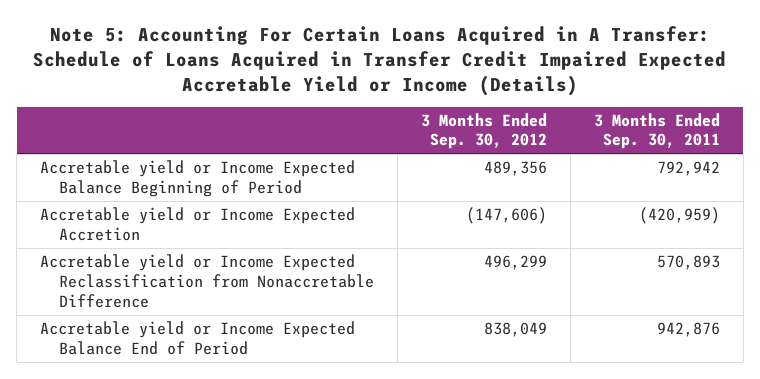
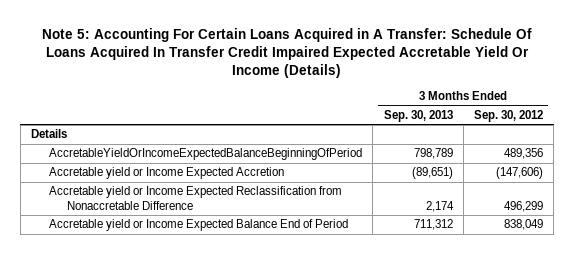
[33,26,727,96] Note 5: Accounting For Certain Loans Acquired in A Transfer: Schedule of Loans Acquired in Transfer Credit Impaired Expected Accretable Yield or Income (Details) -> [42,27,533,78] Note 5: Accounting For Certain Loans Acquired in A Transfer: Schedule Of Loans Acquired In Transfer Credit Impaired Expected Accretable Yield Or Income (Details)
[593,112,720,150] 3 Months Ended Sep. 30, 2011 -> none
none -> [383,109,453,122] Sep. 30, 2013
none -> [31,129,68,139] Details
[40,160,356,197] Accretable yield or Income Expected Balance Beginning of Period -> [48,148,362,161] AccretableYieldOrIncomeExpectedBalanceBeginningOfPeriod

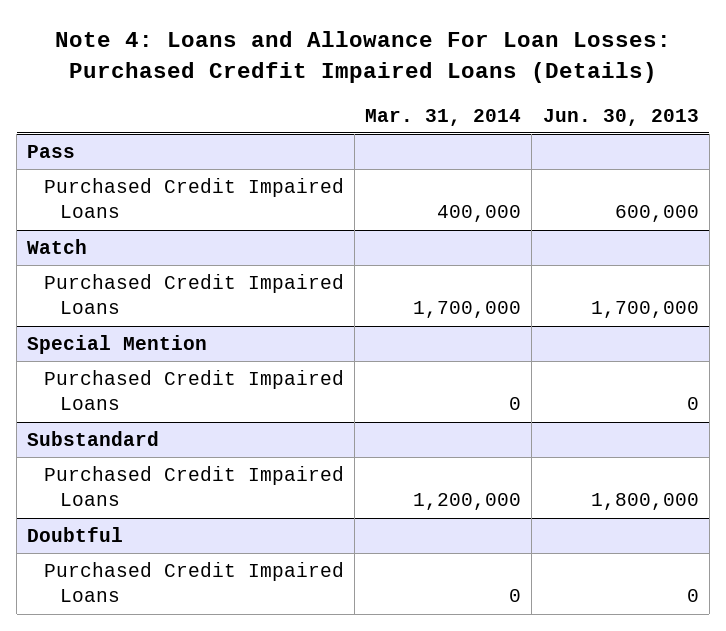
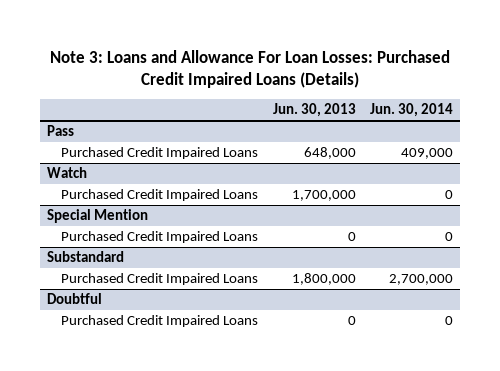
[54,31,671,83] Note 4: Loans and Allowance For Loan Losses: Purchased Credfit Impaired Loans (Details) -> [50,49,451,88] Note 3: Loans and Allowance For Loan Losses: Purchased Credit Impaired Loans (Details)
[365,108,522,126] Mar. 31, 2014 -> none
none -> [369,103,453,118] Jun. 30, 2014
[614,205,699,223] 600,000 -> [303,147,356,160] 648,000

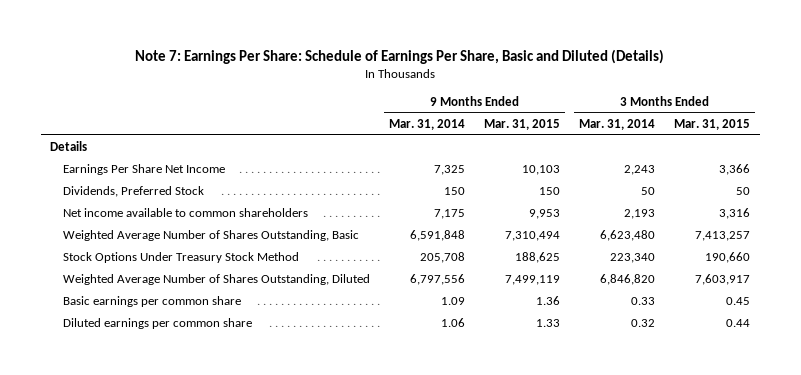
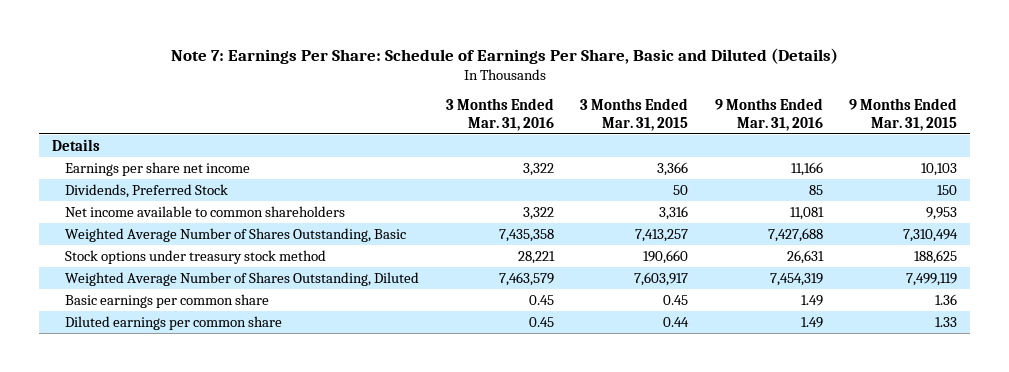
[389,118,466,130] Mar. 31, 2014 -> none
[579,118,656,130] Mar. 31, 2014 -> none
none -> [445,98,554,131] 3 Months Ended Mar. 31, 2016
none -> [714,98,823,131] 9 Months Ended Mar. 31, 2016
[63,164,226,176] Earnings Per Share Net Income -> [65,161,251,176] Earnings per share net income
[63,252,300,264] Stock Options Under Treasury Stock Method -> [65,249,327,264] Stock options under treasury stock method

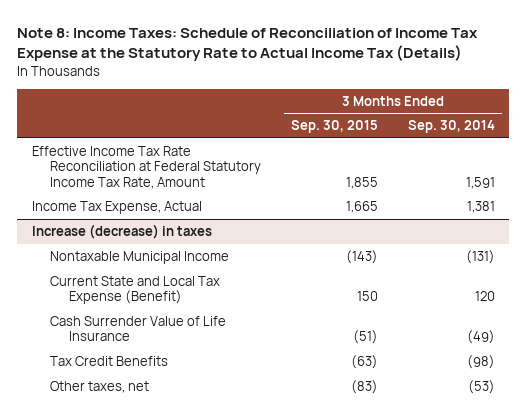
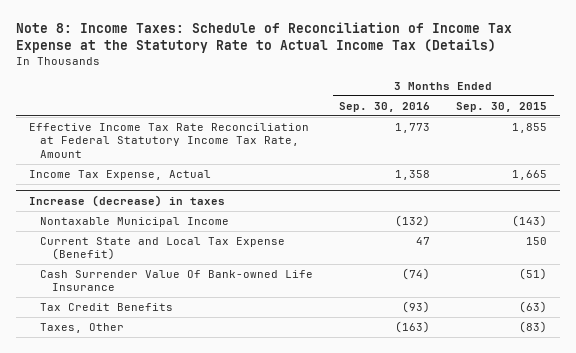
[407,120,495,134] Sep. 30, 2014 -> none
none -> [339,101,431,112] Sep. 30, 2016
[50,316,227,342] Cash Surrender Value of Life Insurance -> [40,270,314,292] Cash Surrender Value Of Bank-owned Life Insurance
[50,381,150,394] Other taxes, net -> [40,323,125,334] Taxes, Other

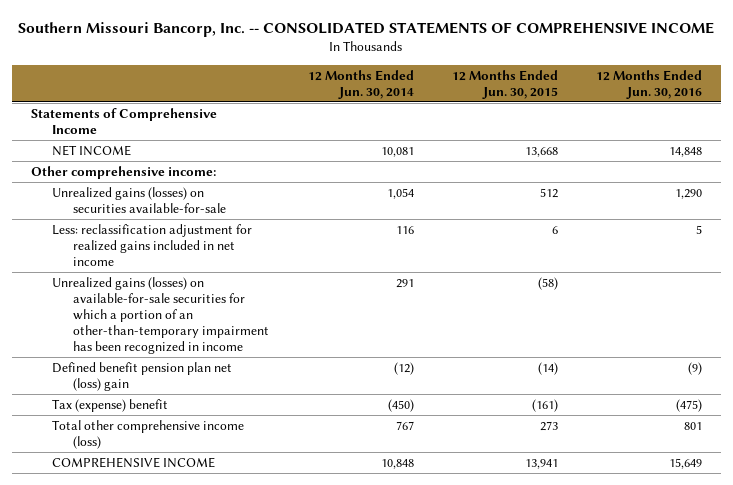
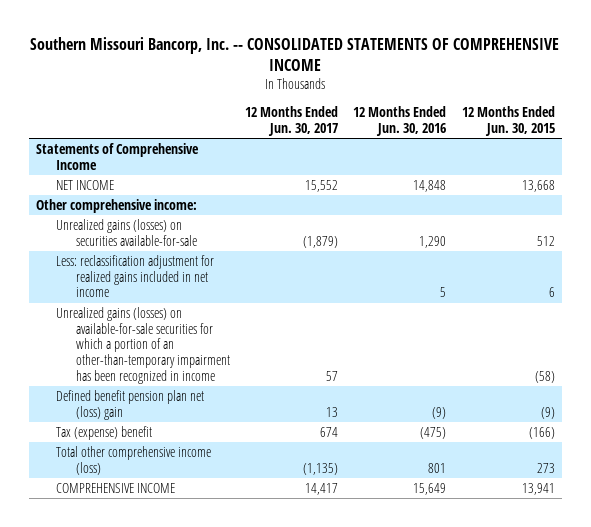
[307,69,414,99] 12 Months Ended Jun. 30, 2014 -> none
none -> [245,106,339,136] 12 Months Ended Jun. 30, 2017
[537,362,558,376] (14) -> [540,406,555,419] (9)
[531,399,558,413] (161) -> [528,426,555,439] (166)

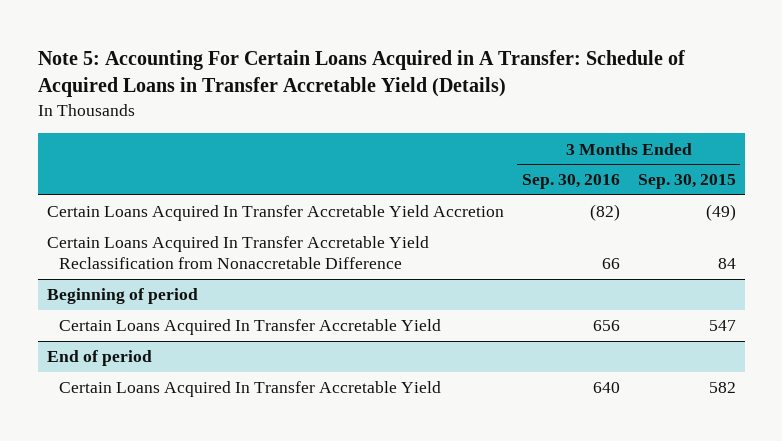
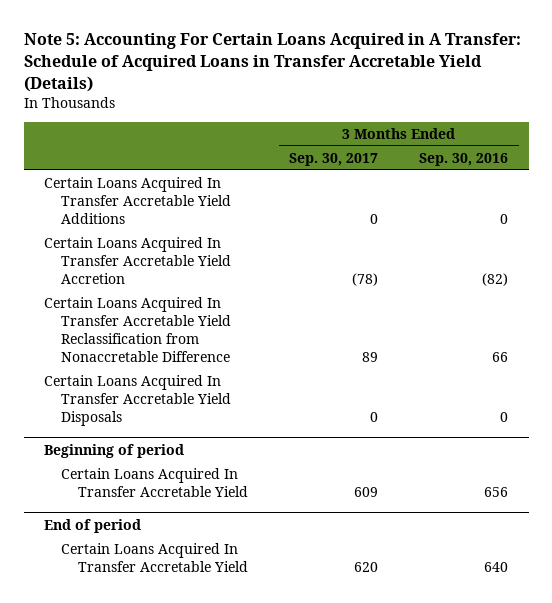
[637,174,736,190] Sep. 30, 2015 -> none
none -> [289,152,379,166] Sep. 30, 2017
none -> [44,177,232,224] Certain Loans Acquired In Transfer Accretable Yield Additions
none -> [44,375,232,426] Certain Loans Acquired In Transfer Accretable Yield Disposals

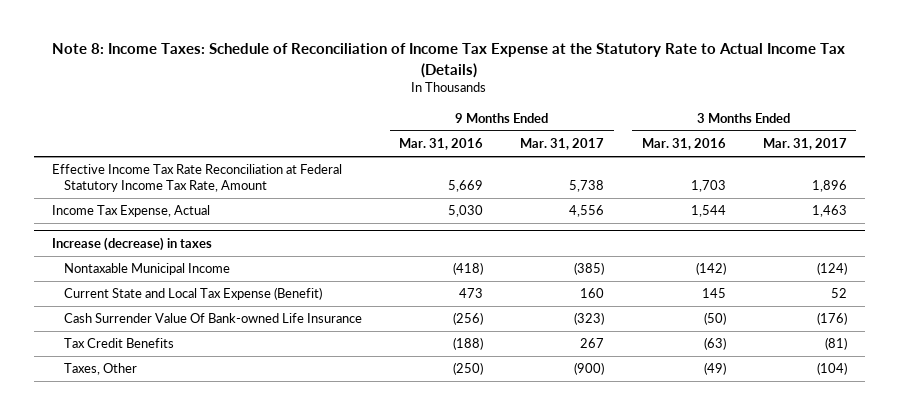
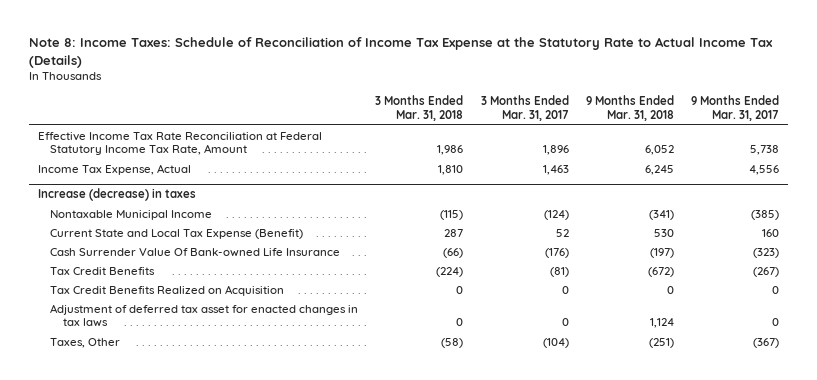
[399,138,484,151] Mar. 31, 2016 -> none
[641,138,726,151] Mar. 31, 2016 -> none
none -> [375,95,464,122] 3 Months Ended Mar. 31, 2018
none -> [586,95,675,122] 9 Months Ended Mar. 31, 2018
[580,338,605,349] 267 -> [753,266,780,277] (267)
none -> [50,284,285,296] Tax Credit Benefits Realized on Acquisition
none -> [50,303,359,328] Adjustment of deferred tax asset for enacted changes in tax laws
[574,362,605,376] (900) -> [753,337,780,348] (367)

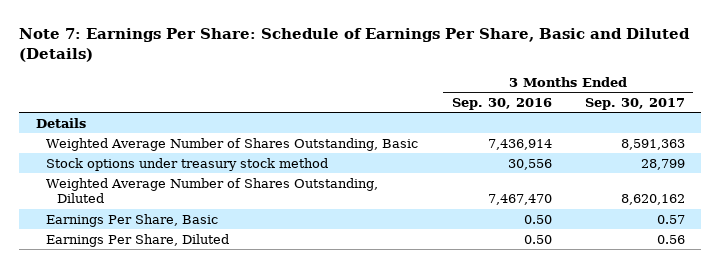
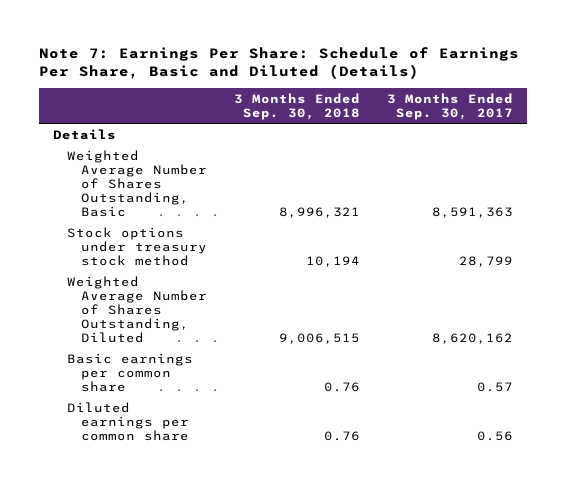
[451,97,552,110] Sep. 30, 2016 -> none
none -> [234,92,361,120] 3 Months Ended Sep. 30, 2018
[46,213,219,227] Earnings Per Share, Basic -> [66,352,193,392] Basic earnings per common share
[46,233,230,247] Earnings Per Share, Diluted -> [66,401,189,441] Diluted earnings per common share

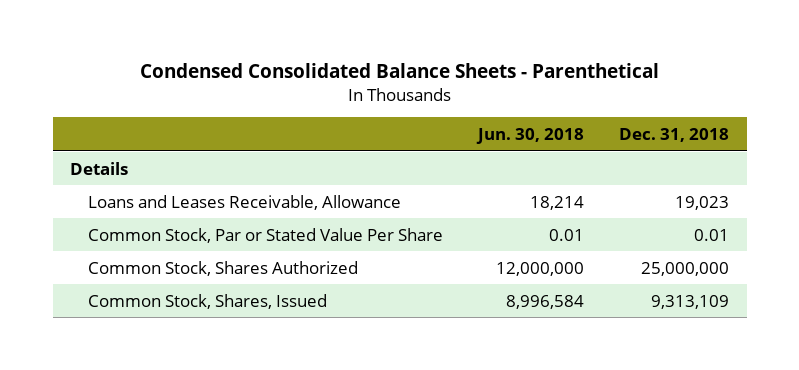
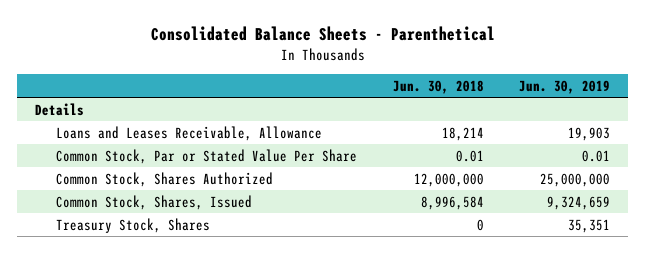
[139,63,659,79] Condensed Consolidated Balance Sheets - Parenthetical -> [150,25,495,41] Consolidated Balance Sheets - Parenthetical
[619,127,730,142] Dec. 31, 2018 -> none
none -> [519,79,611,94] Jun. 30, 2019
none -> [56,217,211,233] Treasury Stock, Shares

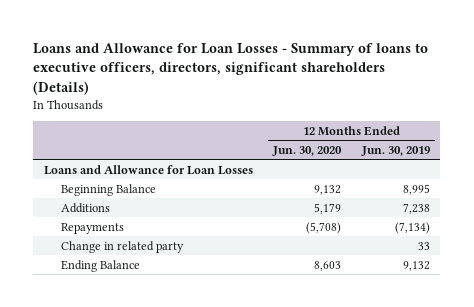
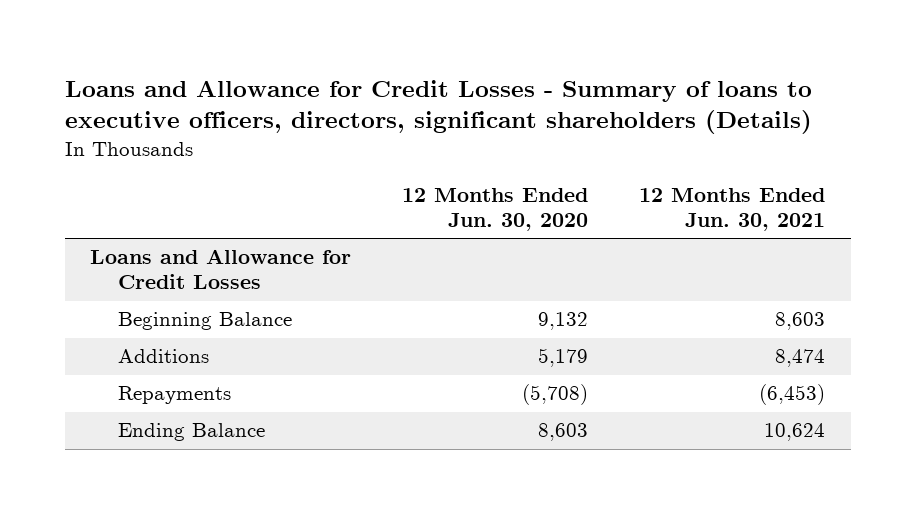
[33,42,429,95] Loans and Allowance for Loan Losses - Summary of loans to executive officers, directors, significant shareholders (Details) -> [64,79,812,135] Loans and Allowance for Credit Losses - Summary of loans to executive officers, directors, significant shareholders (Details)
[361,145,431,156] Jun. 30, 2019 -> none
none -> [639,187,826,231] 12 Months Ended Jun. 30, 2021
[43,164,253,175] Loans and Allowance for Loan Losses -> [90,249,352,290] Loans and Allowance for Credit Losses
[60,240,184,253] Change in related party -> none

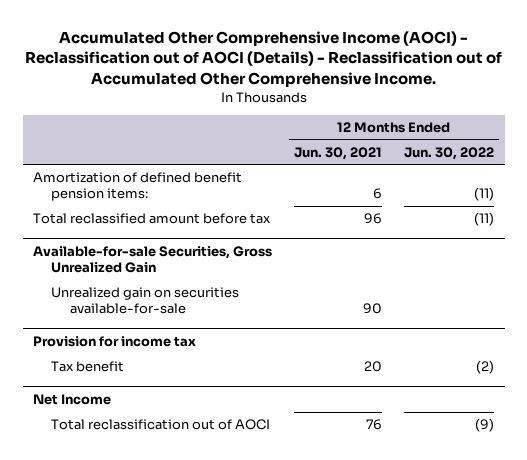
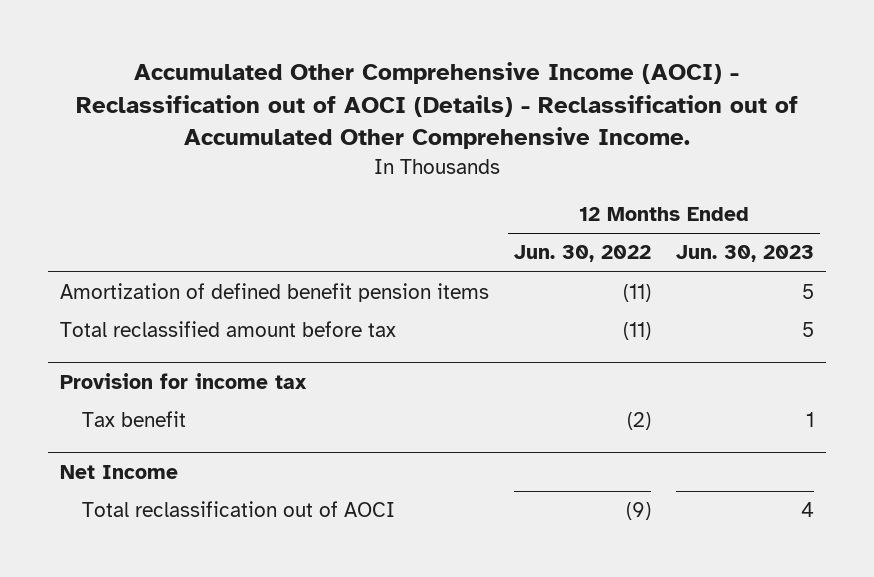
[294,146,383,160] Jun. 30, 2021 -> none
none -> [675,245,814,263] Jun. 30, 2023
[33,172,243,202] Amortization of defined benefit pension items: -> [60,283,490,303] Amortization of defined benefit pension items
[33,246,273,274] Available-for-sale Securities, Gross Unrealized Gain -> none
[51,287,240,315] Unrealized gain on securities available-for-sale -> none

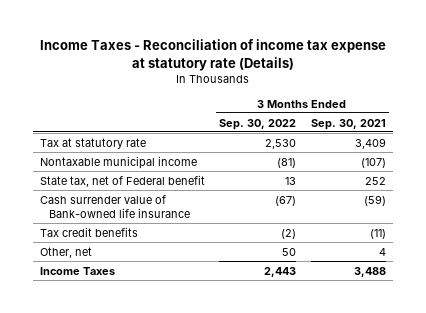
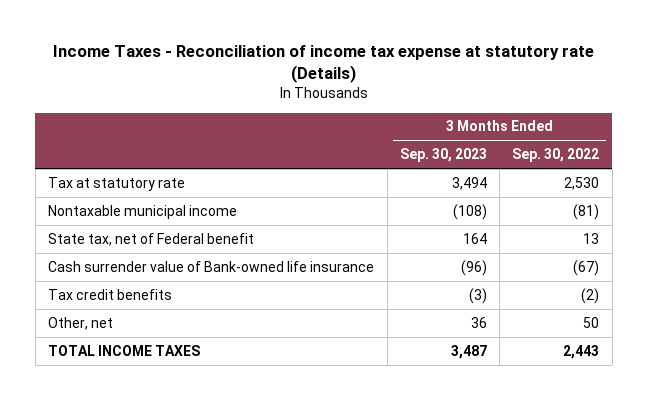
[310,118,386,130] Sep. 30, 2021 -> none
none -> [399,148,487,163] Sep. 30, 2023
[40,266,116,275] Income Taxes -> [48,344,201,356] TOTAL INCOME TAXES

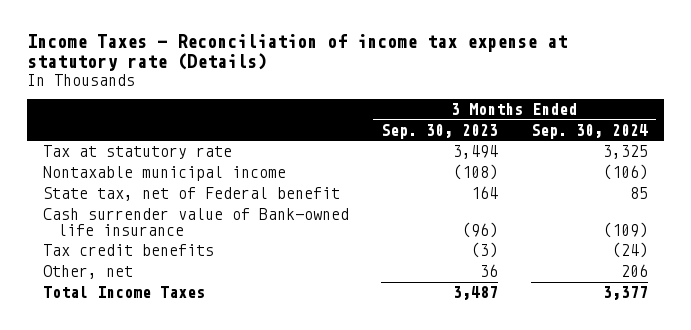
[512,148,600,163] Sep. 30, 2022 -> none
none -> [530,124,648,140] Sep. 30, 2024
[48,344,201,356] TOTAL INCOME TAXES -> [43,286,206,299] Total Income Taxes

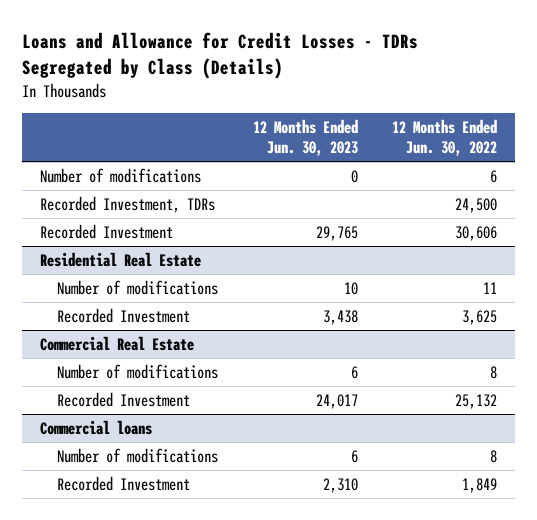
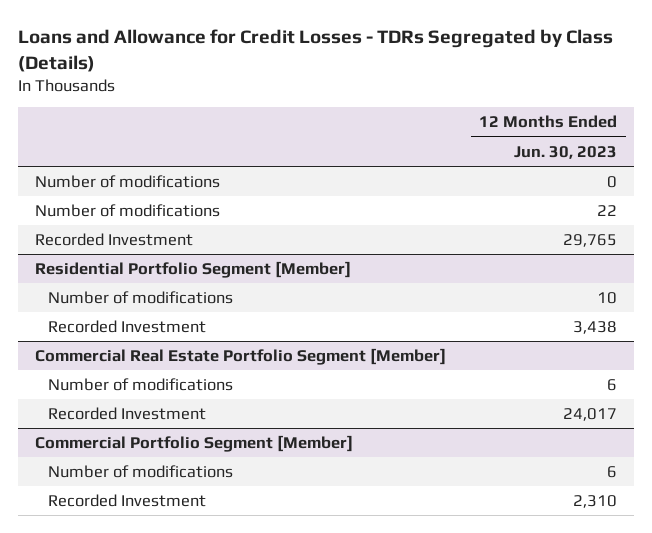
[392,119,498,157] 12 Months Ended Jun. 30, 2022 -> none
[39,195,215,213] Recorded Investment, TDRs -> none
none -> [34,204,220,218] Number of modifications
[39,251,201,267] Residential Real Estate -> [34,261,351,279] Residential Portfolio Segment [Member]
[39,335,194,351] Commercial Real Estate -> [34,348,446,366] Commercial Real Estate Portfolio Segment [Member]
[39,419,152,435] Commercial loans -> [34,435,353,453] Commercial Portfolio Segment [Member]

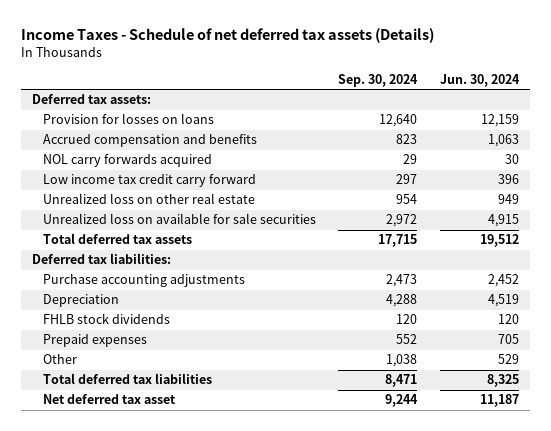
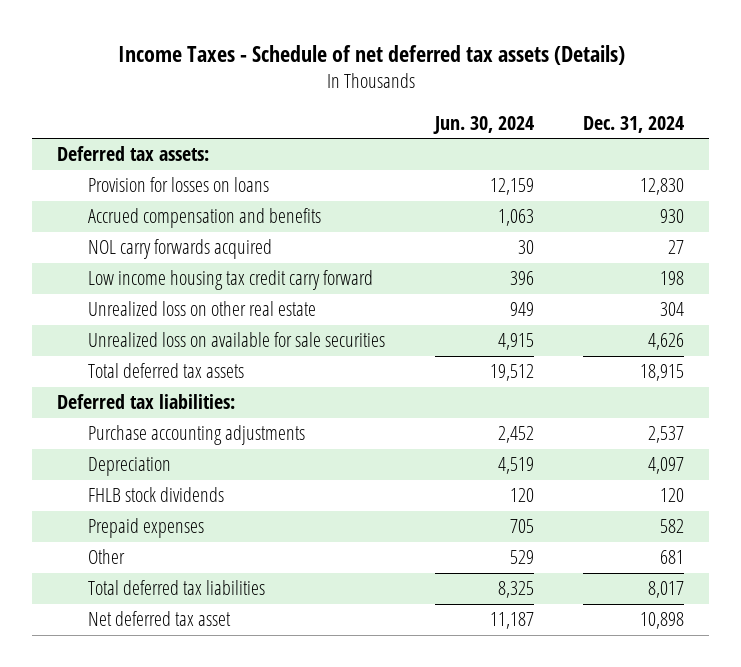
[338,74,419,88] Sep. 30, 2024 -> none
none -> [583,115,685,133] Dec. 31, 2024
[42,174,256,188] Low income tax credit carry forward -> [87,270,373,291] Low income housing tax credit carry forward

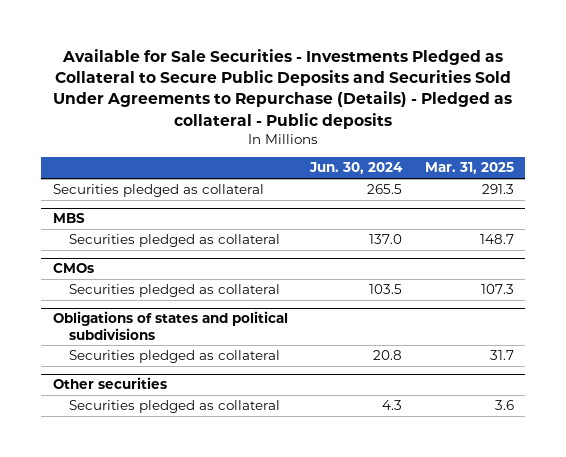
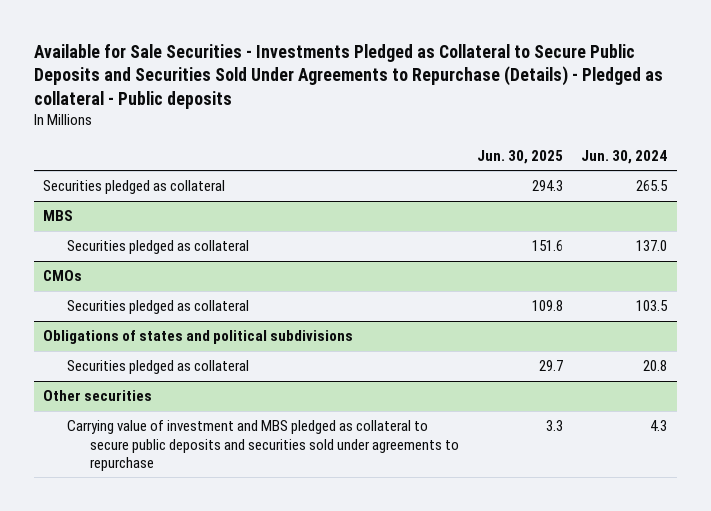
[424,162,514,175] Mar. 31, 2025 -> none
none -> [477,149,564,164] Jun. 30, 2025
[68,400,280,414] Securities pledged as collateral -> none
none -> [66,420,459,471] Carrying value of investment and MBS pledged as collateral to secure public deposits and securities sold under agreements to repurchase

